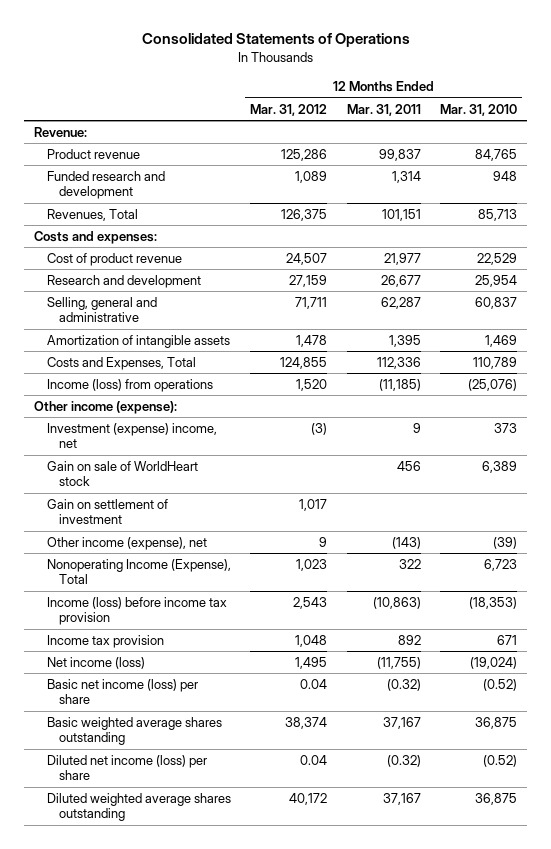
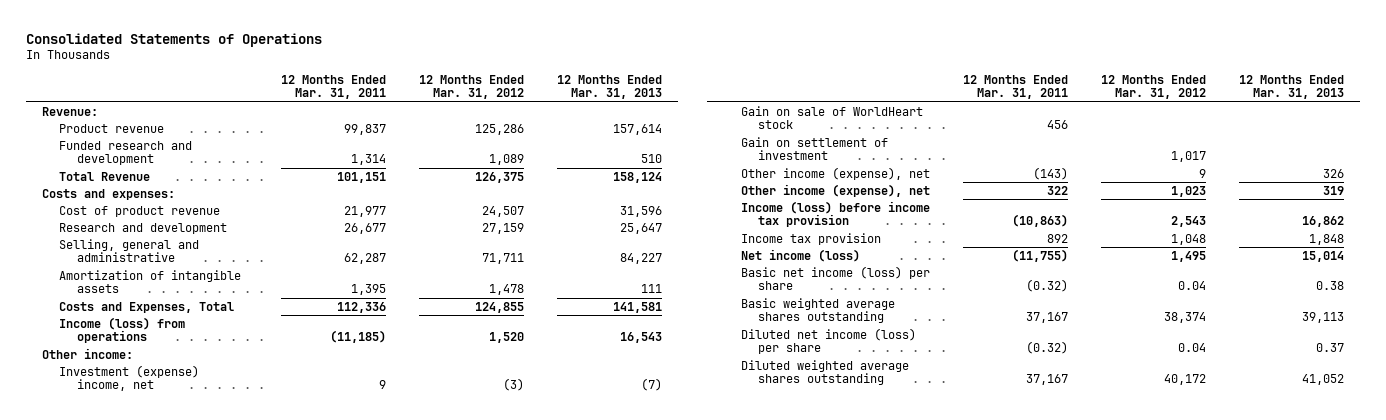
[440,103,518,116] Mar. 31, 2010 -> none
none -> [557,74,663,100] 12 Months Ended Mar. 31, 2013
[46,209,138,222] Revenues, Total -> [59,171,151,181] Total Revenue
[33,401,177,415] Other income (expense): -> [42,347,134,359] Other income:
[46,559,231,585] Nonoperating Income (Expense), Total -> [741,183,931,197] Other income (expense), net

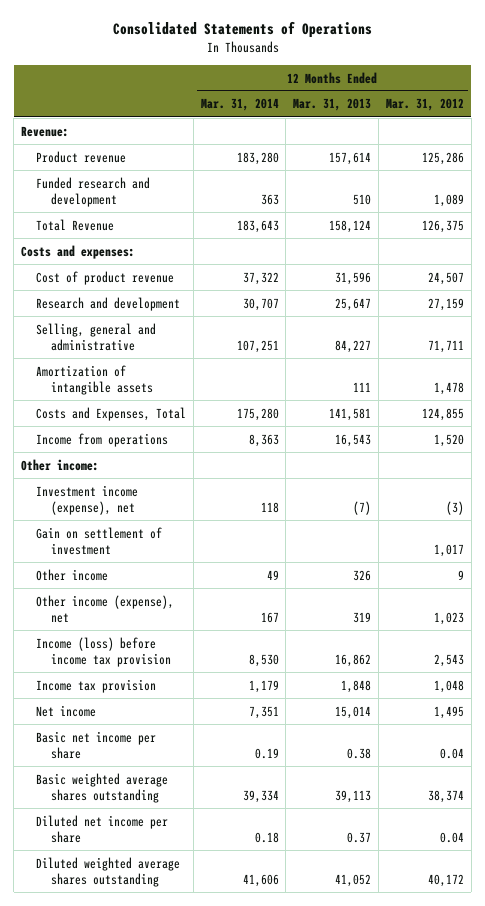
[281,74,387,100] 12 Months Ended Mar. 31, 2011 -> none
none -> [200,98,279,112] Mar. 31, 2014
[59,316,186,344] Income (loss) from operations -> [35,432,168,447] Income from operations
[741,105,924,130] Gain on sale of WorldHeart stock -> none
[59,364,200,392] Investment (expense) income, net -> [35,484,138,516] Investment income (expense), net
[741,166,931,180] Other income (expense), net -> [35,568,108,581] Other income
[741,248,861,262] Net income (loss) -> [35,704,96,717] Net income
[741,265,931,291] Basic net income (loss) per share -> [35,730,156,760] Basic net income per share
[741,327,917,355] Diluted net income (loss) per share -> [35,814,168,844] Diluted net income per share

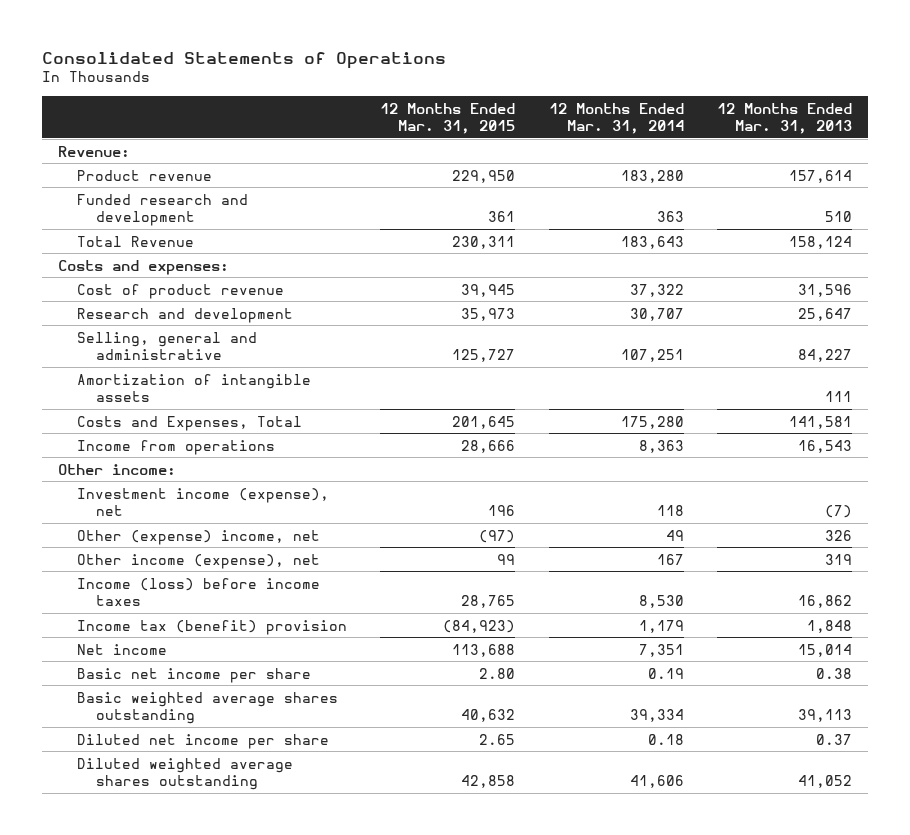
[385,98,464,112] Mar. 31, 2012 -> none
none -> [380,102,516,134] 12 Months Ended Mar. 31, 2015
[35,526,162,556] Gain on settlement of investment -> none
[35,568,108,581] Other income -> [77,529,321,545] Other (expense) income, net
[35,636,171,668] Income (loss) before income tax provision -> [77,577,321,606] Income (loss) before income taxes
[35,678,156,693] Income tax provision -> [77,619,348,635] Income tax (benefit) provision

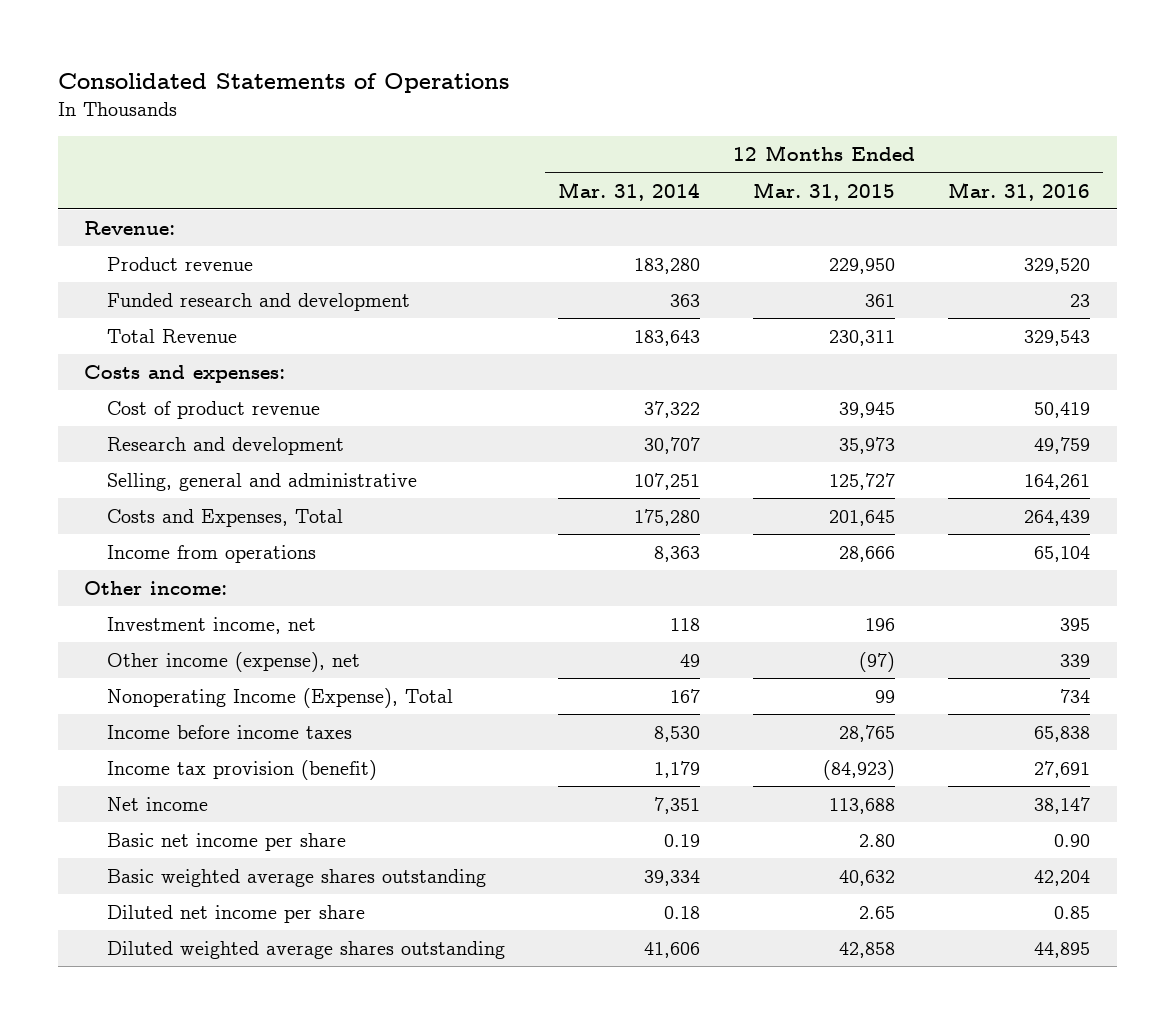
[716,102,852,134] 12 Months Ended Mar. 31, 2013 -> none
none -> [948,181,1091,201] Mar. 31, 2016
[77,373,312,402] Amortization of intangible assets -> none
[77,487,330,516] Investment income (expense), net -> [106,617,316,635] Investment income, net
[77,529,321,545] Other (expense) income, net -> [106,652,360,673] Other income (expense), net
[77,553,321,569] Other income (expense), net -> [106,688,453,709] Nonoperating Income (Expense), Total
[77,577,321,606] Income (loss) before income taxes -> [106,725,352,740] Income before income taxes
[77,619,348,635] Income tax (benefit) provision -> [106,760,377,781] Income tax provision (benefit)

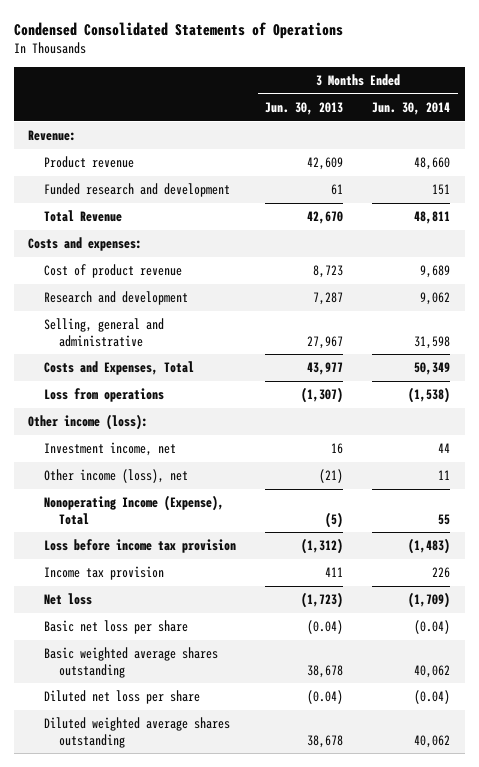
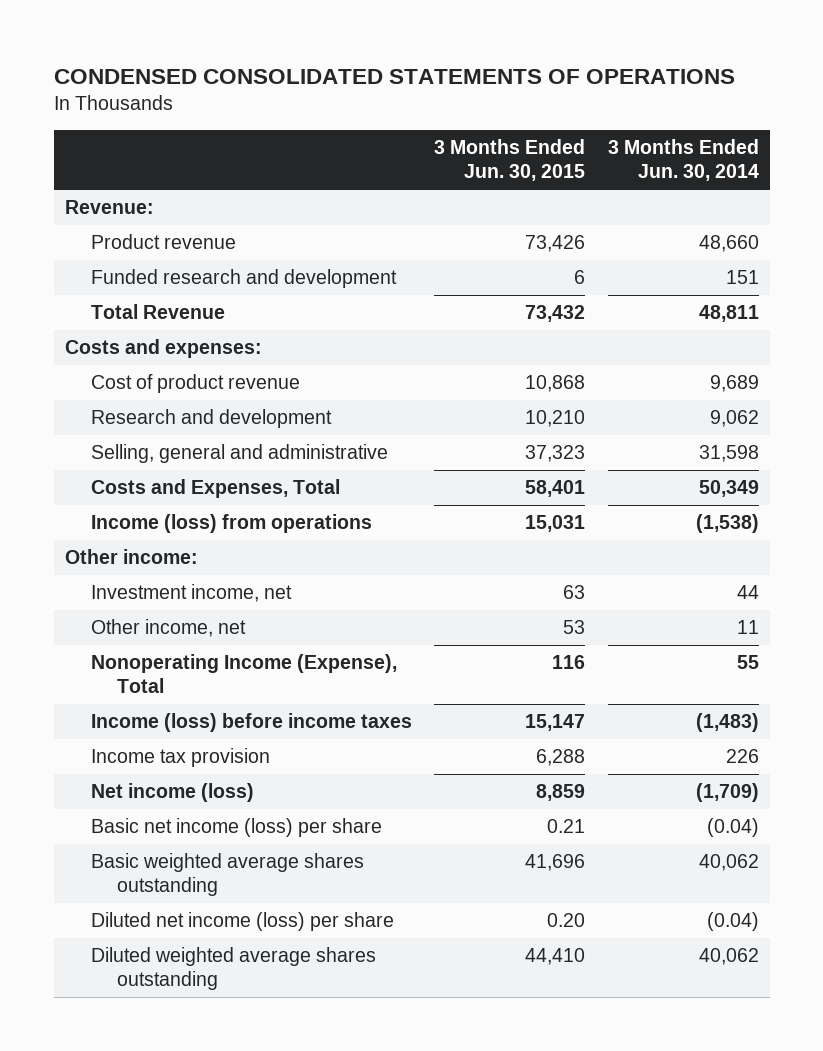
[13,21,343,39] Condensed Consolidated Statements of Operations -> [53,69,735,85] CONDENSED CONSOLIDATED STATEMENTS OF OPERATIONS
[265,102,344,116] Jun. 30, 2013 -> none
none -> [434,139,586,182] 3 Months Ended Jun. 30, 2015
[43,388,164,403] Loss from operations -> [91,514,373,534] Income (loss) from operations
[28,414,149,431] Other income (loss): -> [64,549,198,565] Other income:
[43,469,188,484] Other income (loss), net -> [91,619,247,638] Other income, net
[43,539,236,554] Loss before income tax provision -> [91,713,413,733] Income (loss) before income taxes
[43,593,92,606] Net loss -> [91,783,255,803] Net income (loss)
[43,620,188,635] Basic net loss per share -> [91,818,383,838] Basic net income (loss) per share
[43,690,200,705] Diluted net loss per share -> [91,912,395,932] Diluted net income (loss) per share

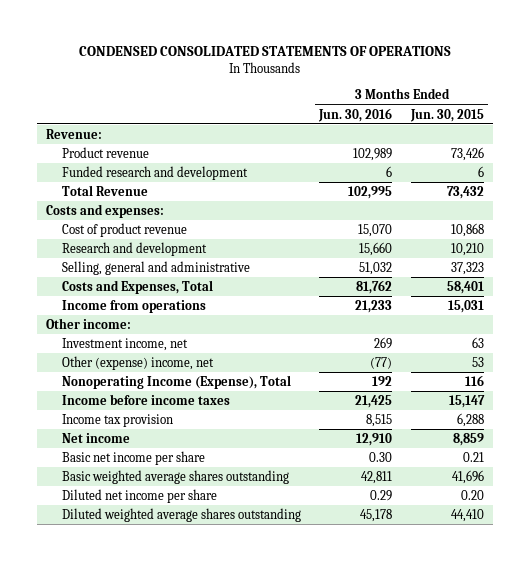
[607,139,759,182] 3 Months Ended Jun. 30, 2014 -> none
none -> [318,107,393,122] Jun. 30, 2016
[91,514,373,534] Income (loss) from operations -> [61,299,206,313] Income from operations
[91,619,247,638] Other income, net -> [61,355,214,370] Other (expense) income, net
[91,713,413,733] Income (loss) before income taxes -> [61,393,230,405] Income before income taxes
[91,783,255,803] Net income (loss) -> [61,432,130,443] Net income
[91,818,383,838] Basic net income (loss) per share -> [61,450,205,465] Basic net income per share
[91,912,395,932] Diluted net income (loss) per share -> [61,488,217,503] Diluted net income per share

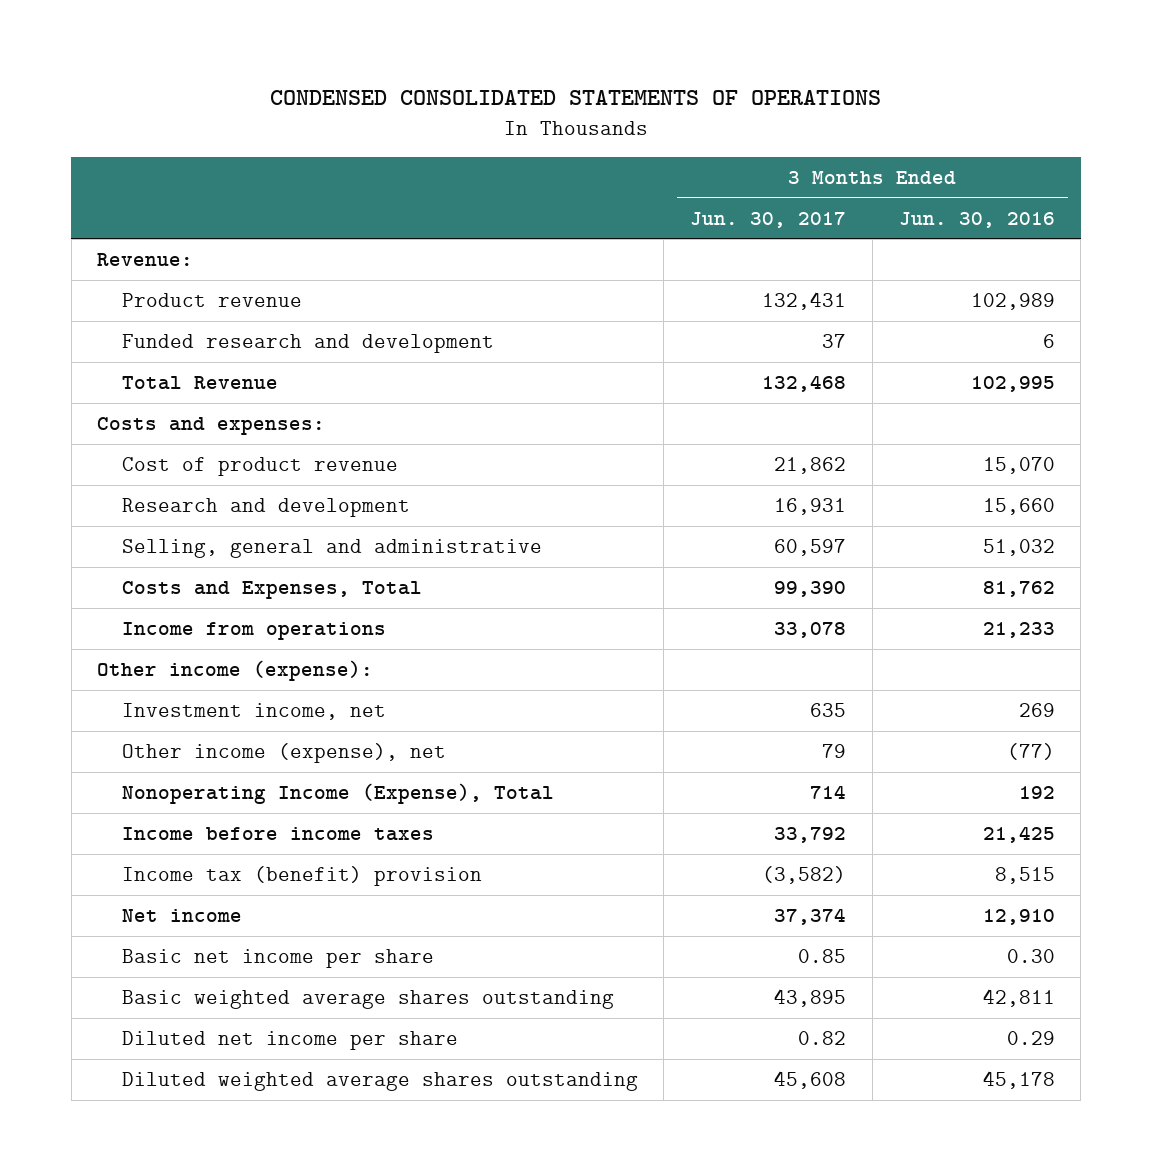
[409,108,484,122] Jun. 30, 2015 -> none
none -> [690,211,847,228] Jun. 30, 2017
[46,317,132,329] Other income: -> [97,660,374,682] Other income (expense):
[61,355,214,370] Other (expense) income, net -> [121,743,446,764] Other income (expense), net
[61,413,173,427] Income tax provision -> [121,866,482,887] Income tax (benefit) provision

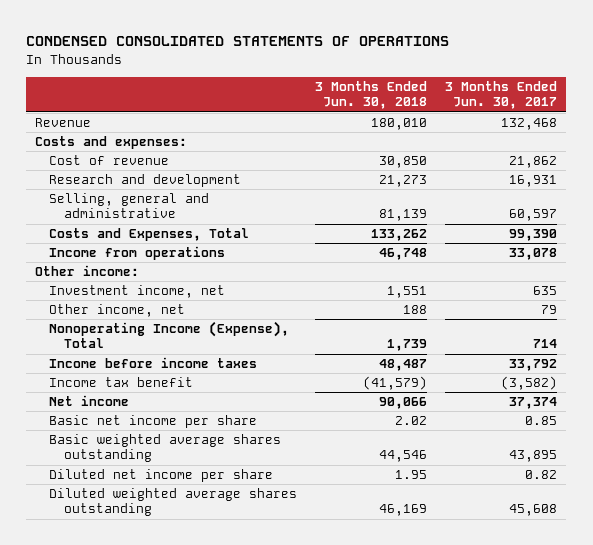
[898,211,1055,228] Jun. 30, 2016 -> none
none -> [315,81,428,110] 3 Months Ended Jun. 30, 2018
[97,253,194,267] Revenue: -> none
[121,293,302,308] Product revenue -> none
[121,334,494,354] Funded research and development -> none
[121,376,278,391] Total Revenue -> [35,118,92,128] Revenue
[121,457,398,477] Cost of product revenue -> [49,155,170,166] Cost of revenue
[97,660,374,682] Other income (expense): -> [35,265,140,277] Other income:
[121,743,446,764] Other income (expense), net -> [49,304,186,318] Other income, net
[121,866,482,887] Income tax (benefit) provision -> [49,377,194,388] Income tax benefit

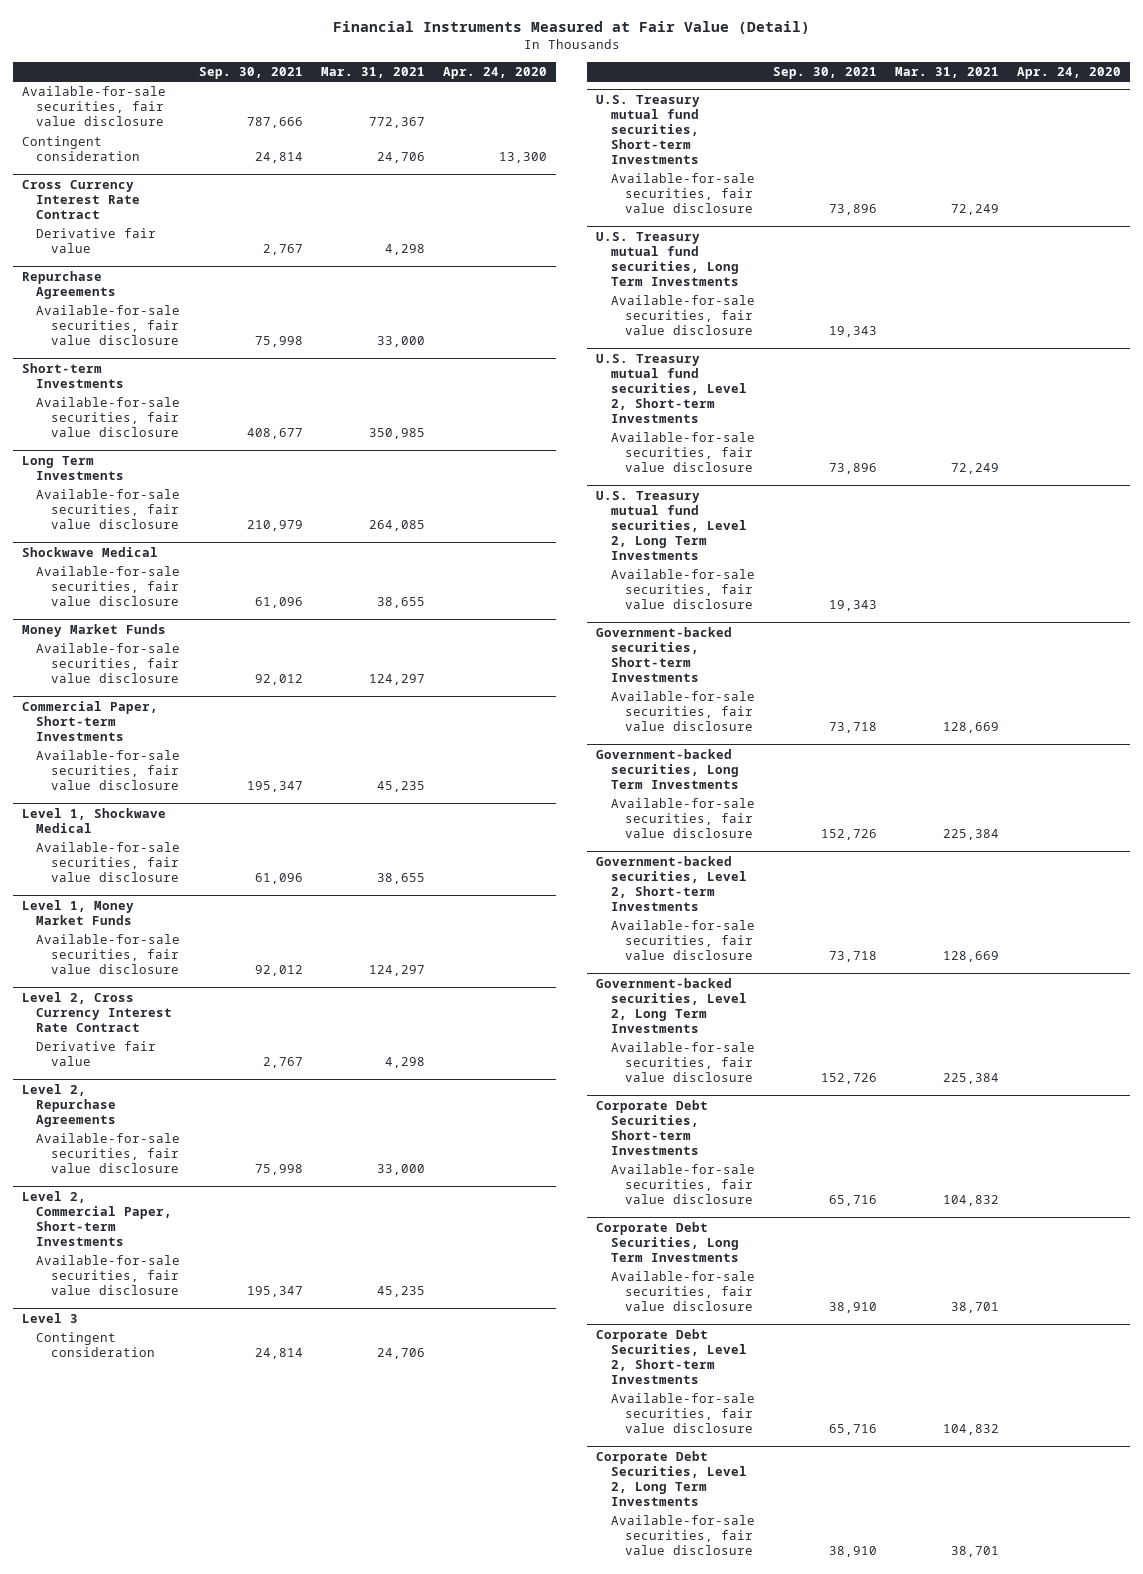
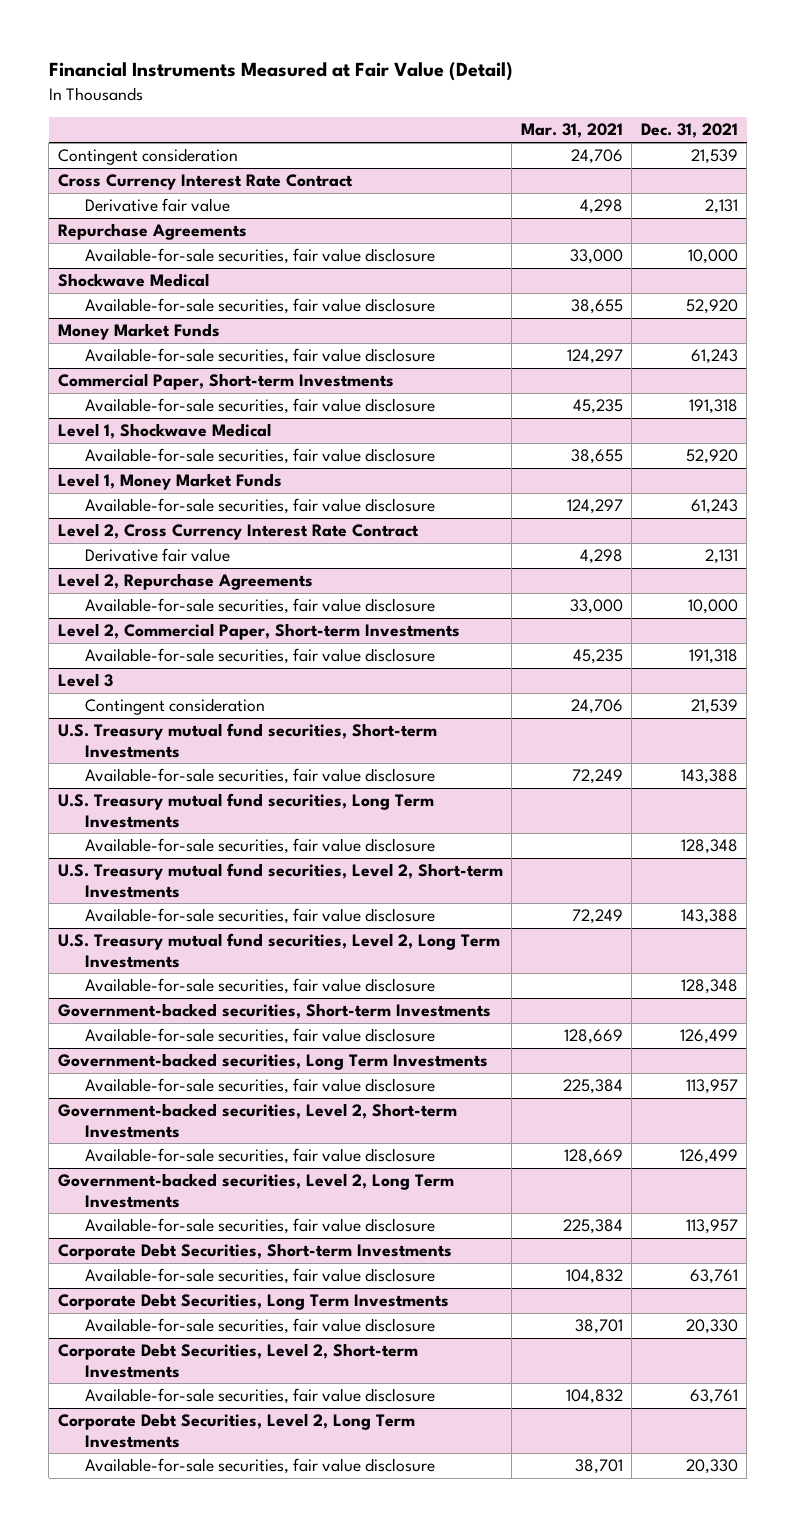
[198,66,303,79] Sep. 30, 2021 -> none
[442,66,547,79] Apr. 24, 2020 -> none
none -> [640,123,738,139] Dec. 31, 2021
[21,86,166,127] Available-for-sale securities, fair value disclosure -> none
[21,362,125,388] Short-term Investments -> none
[36,397,181,438] Available-for-sale securities, fair value disclosure -> none
[21,455,125,480] Long Term Investments -> none
[36,489,181,530] Available-for-sale securities, fair value disclosure -> none

